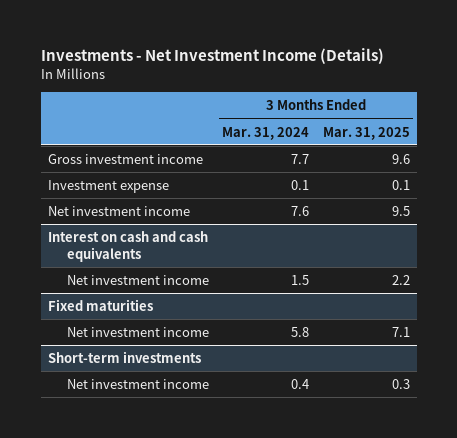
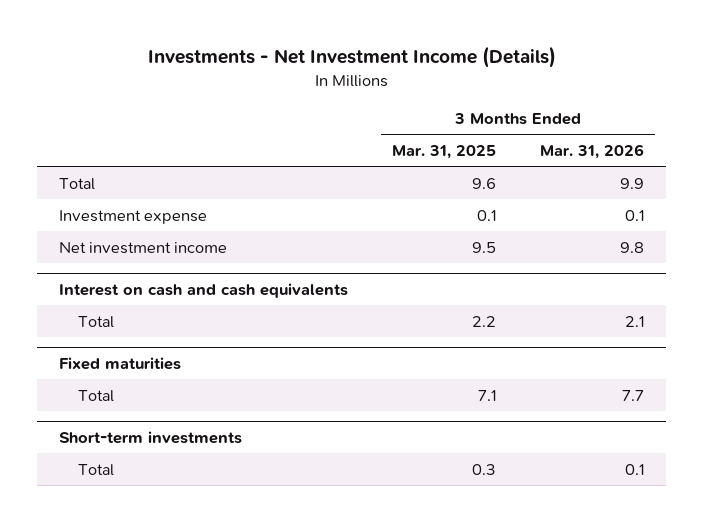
[222,126,310,140] Mar. 31, 2024 -> none
none -> [539,143,644,159] Mar. 31, 2026
[47,153,203,164] Gross investment income -> [59,177,96,190] Total
[67,274,210,285] Net investment income -> none
none -> [78,315,115,328] Total
[67,326,210,337] Net investment income -> none
none -> [78,389,115,402] Total
[67,378,210,389] Net investment income -> none
none -> [78,463,115,476] Total

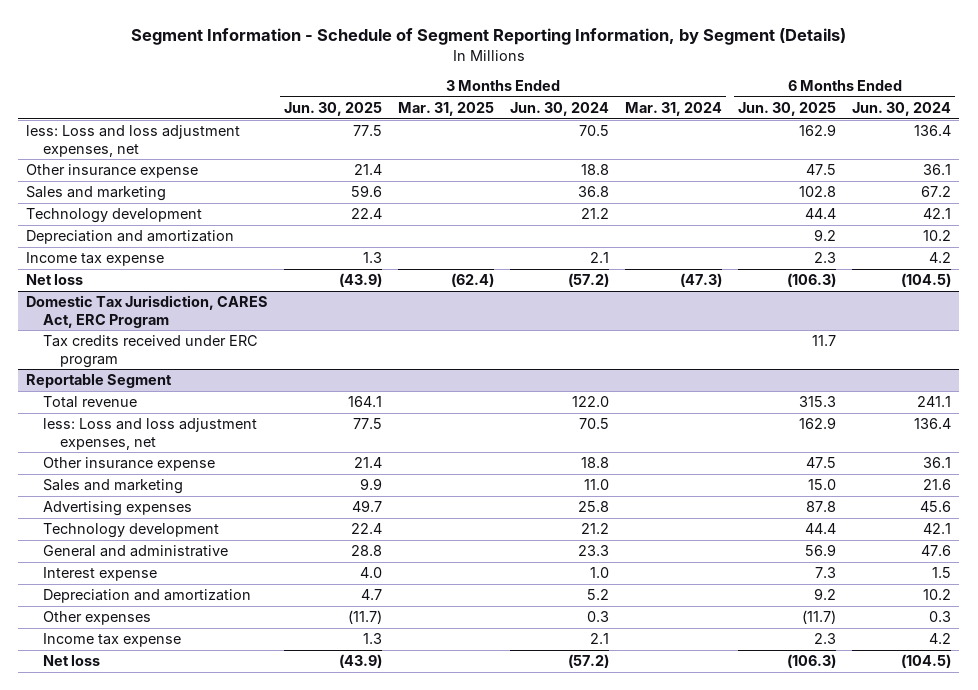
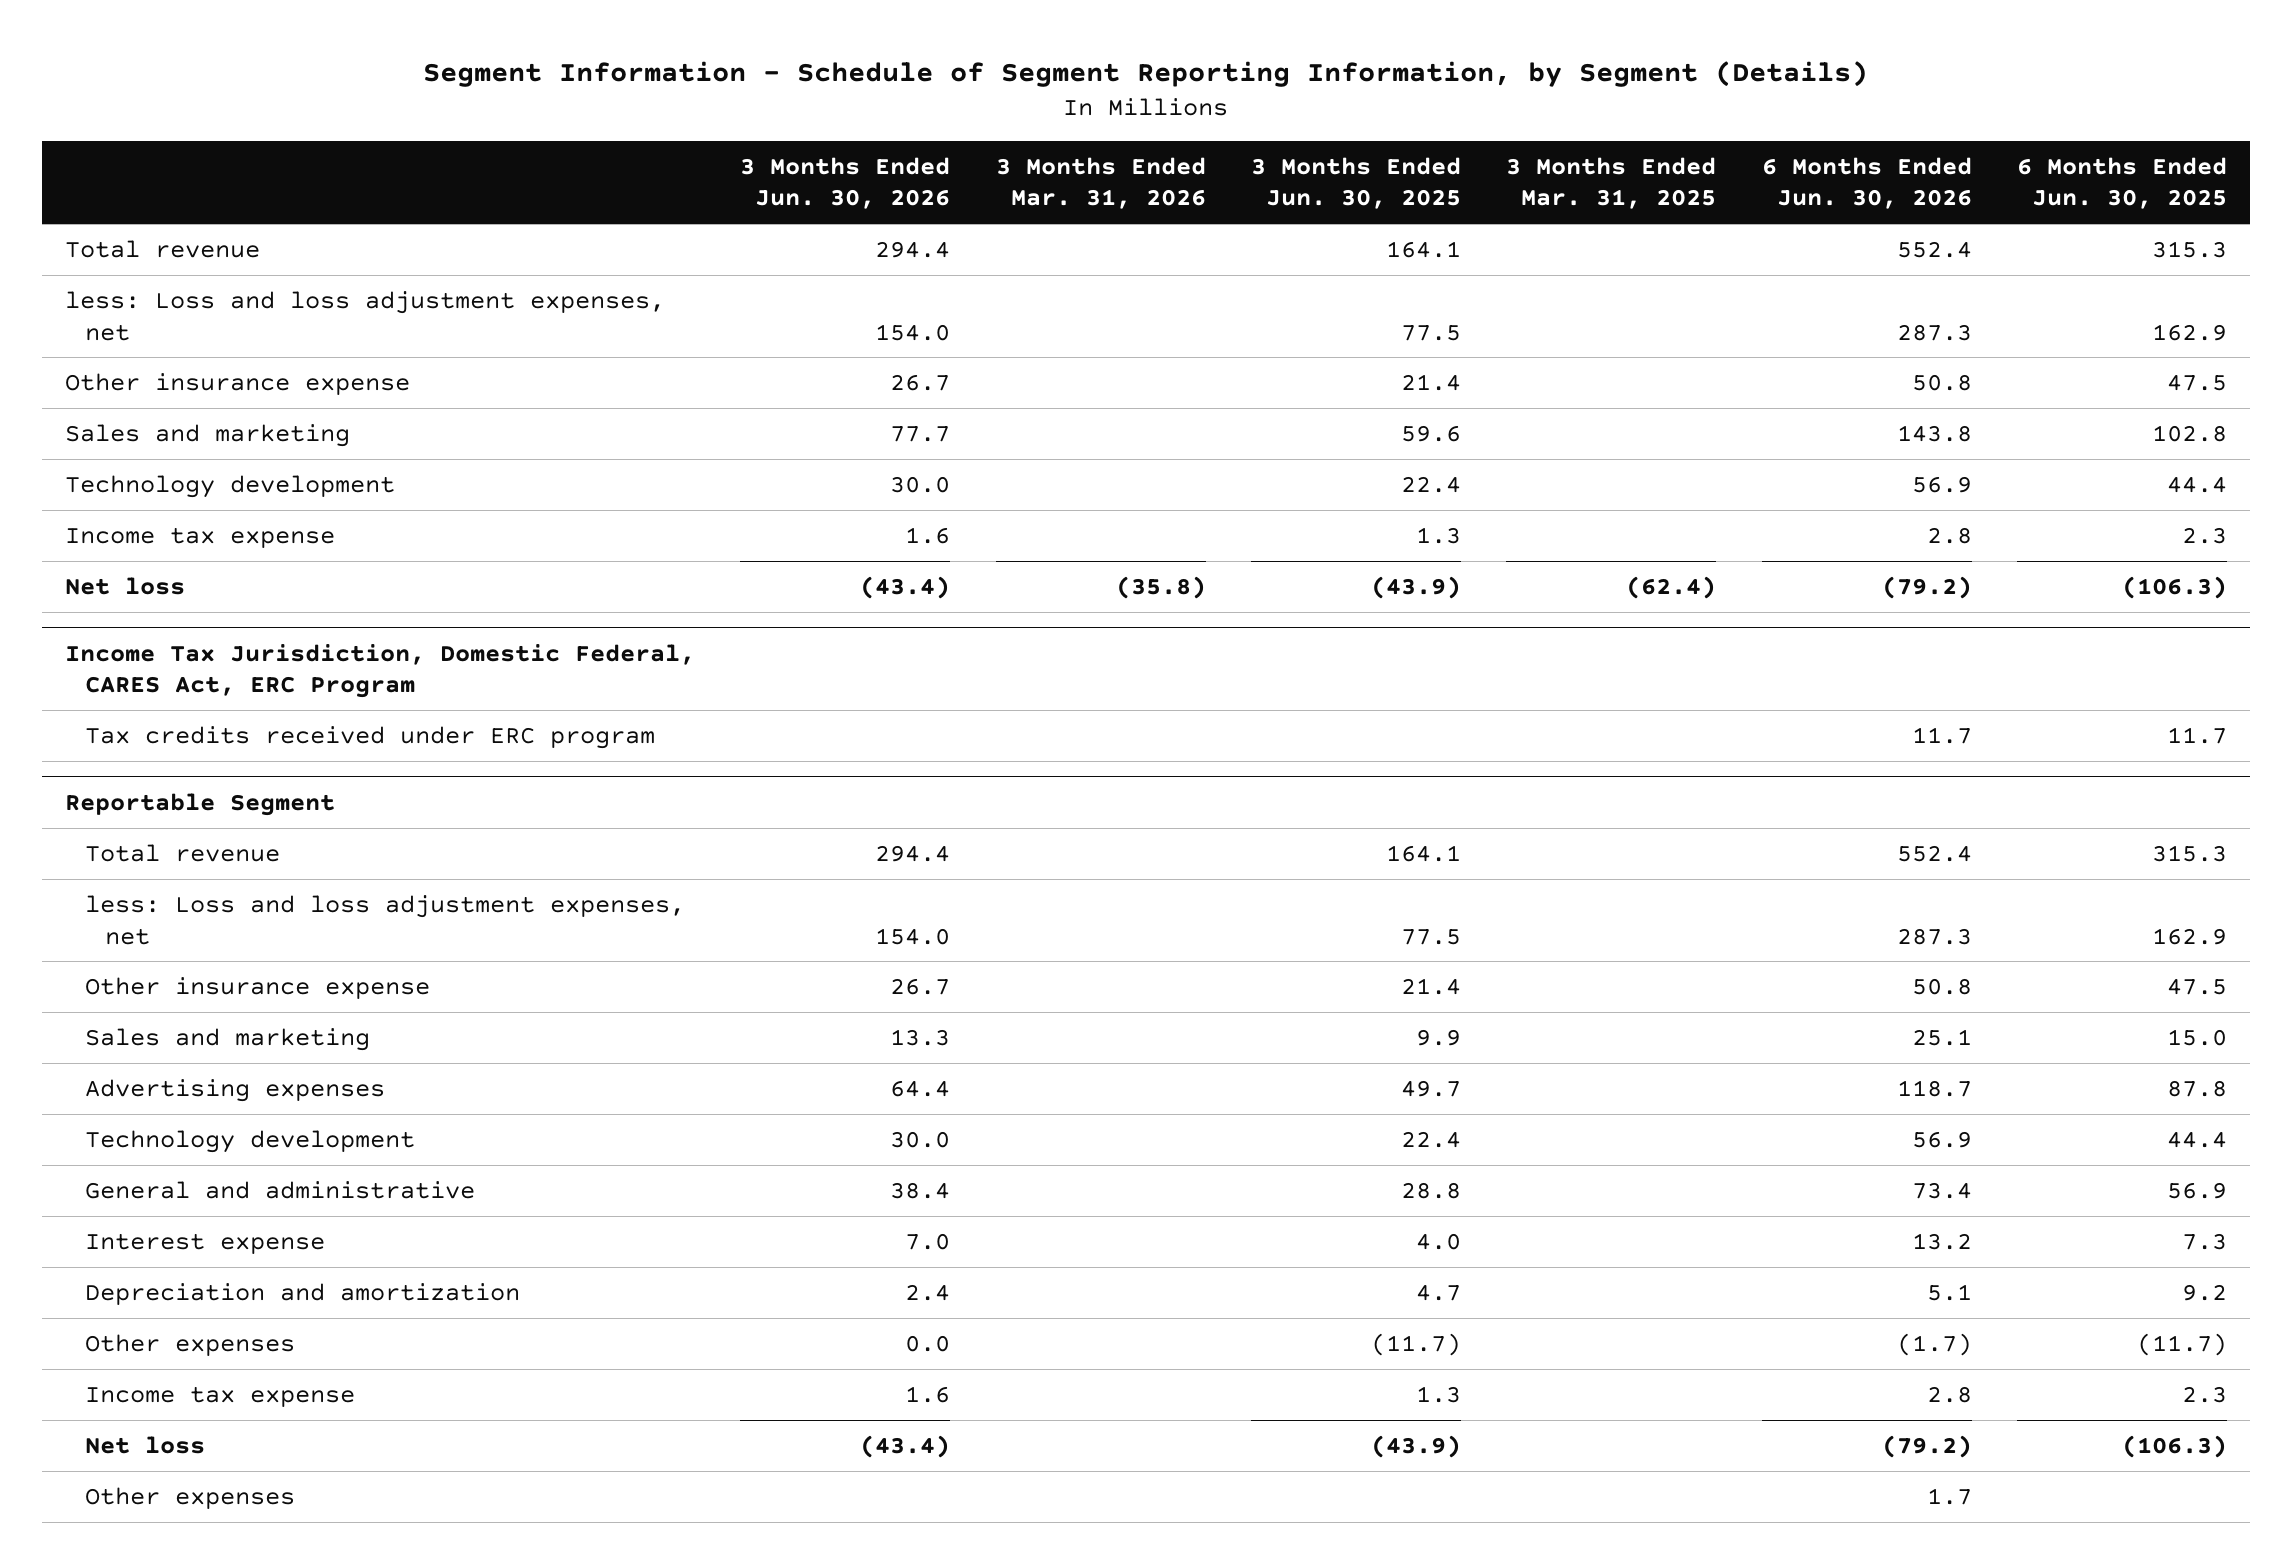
[510,102,610,117] Jun. 30, 2024 -> none
[625,102,723,117] Mar. 31, 2024 -> none
[852,102,952,117] Jun. 30, 2024 -> none
none -> [740,156,951,210] 3 Months Ended Jun. 30, 2026
none -> [995,156,1206,210] 3 Months Ended Mar. 31, 2026
none -> [1761,156,1972,210] 6 Months Ended Jun. 30, 2026
none -> [64,239,260,258] Total revenue
[26,230,235,245] Depreciation and amortization -> none
[26,295,269,328] Domestic Tax Jurisdiction, CARES Act, ERC Program -> [64,643,695,699] Income Tax Jurisdiction, Domestic Federal, CARES Act, ERC Program
none -> [85,1486,296,1509] Other expenses

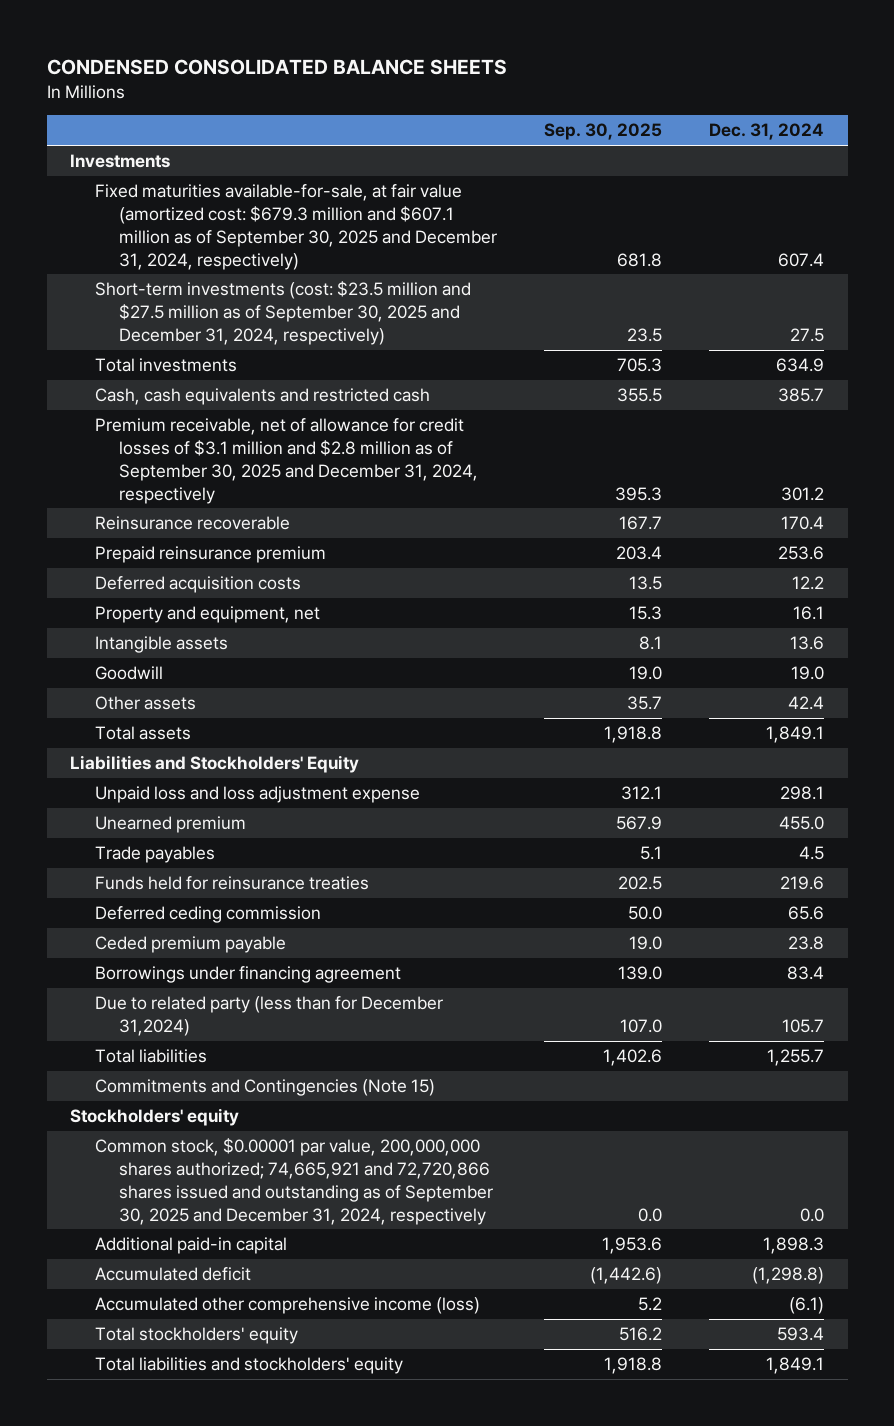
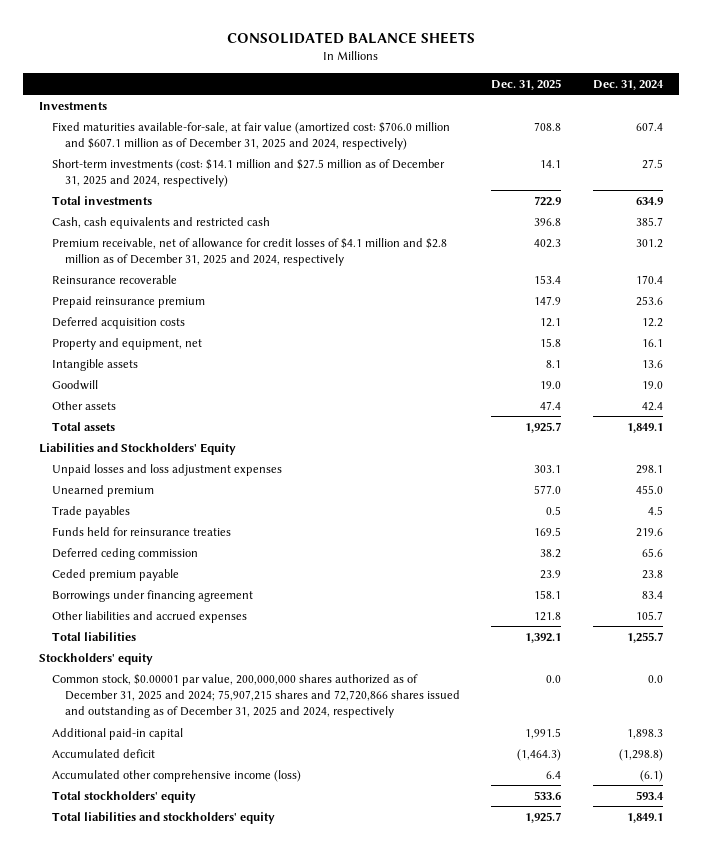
[46,58,507,75] CONDENSED CONSOLIDATED BALANCE SHEETS -> [227,32,476,45] CONSOLIDATED BALANCE SHEETS
[544,123,663,141] Sep. 30, 2025 -> none
none -> [491,78,562,90] Dec. 31, 2025
[94,184,498,270] Fixed maturities available-for-sale, at fair value (amortized cost: $679.3 million and $607.1 million as of September 30, 2025 and December 31, 2024, respectively) -> [51,121,450,150] Fixed maturities available-for-sale, at fair value (amortized cost: $706.0 million and $607.1 million as of December 31, 2025 and 2024, respectively)
[94,281,471,345] Short-term investments (cost: $23.5 million and $27.5 million as of September 30, 2025 and December 31, 2024, respectively) -> [51,158,445,187] Short-term investments (cost: $14.1 million and $27.5 million as of December 31, 2025 and 2024, respectively)
[94,418,479,504] Premium receivable, net of allowance for credit losses of $3.1 million and $2.8 million as of September 30, 2025 and December 31, 2024, respectively -> [51,237,447,266] Premium receivable, net of allowance for credit losses of $4.1 million and $2.8 million as of December 31, 2025 and 2024, respectively
[94,786,420,804] Unpaid loss and loss adjustment expense -> [51,463,282,476] Unpaid losses and loss adjustment expenses
[94,996,443,1037] Due to related party (less than for December 31,2024) -> [51,610,247,623] Other liabilities and accrued expenses
[94,1079,435,1097] Commitments and Contingencies (Note 15) -> none
[94,1138,494,1225] Common stock, $0.00001 par value, 200,000,000 shares authorized; 74,665,921 and 72,720,866 shares issued and outstanding as of September 30, 2025 and December 31, 2024, respectively -> [51,673,460,719] Common stock, $0.00001 par value, 200,000,000 shares authorized as of December 31, 2025 and 2024; 75,907,215 shares and 72,720,866 shares issued and outstanding as of December 31, 2025 and 2024, respectively

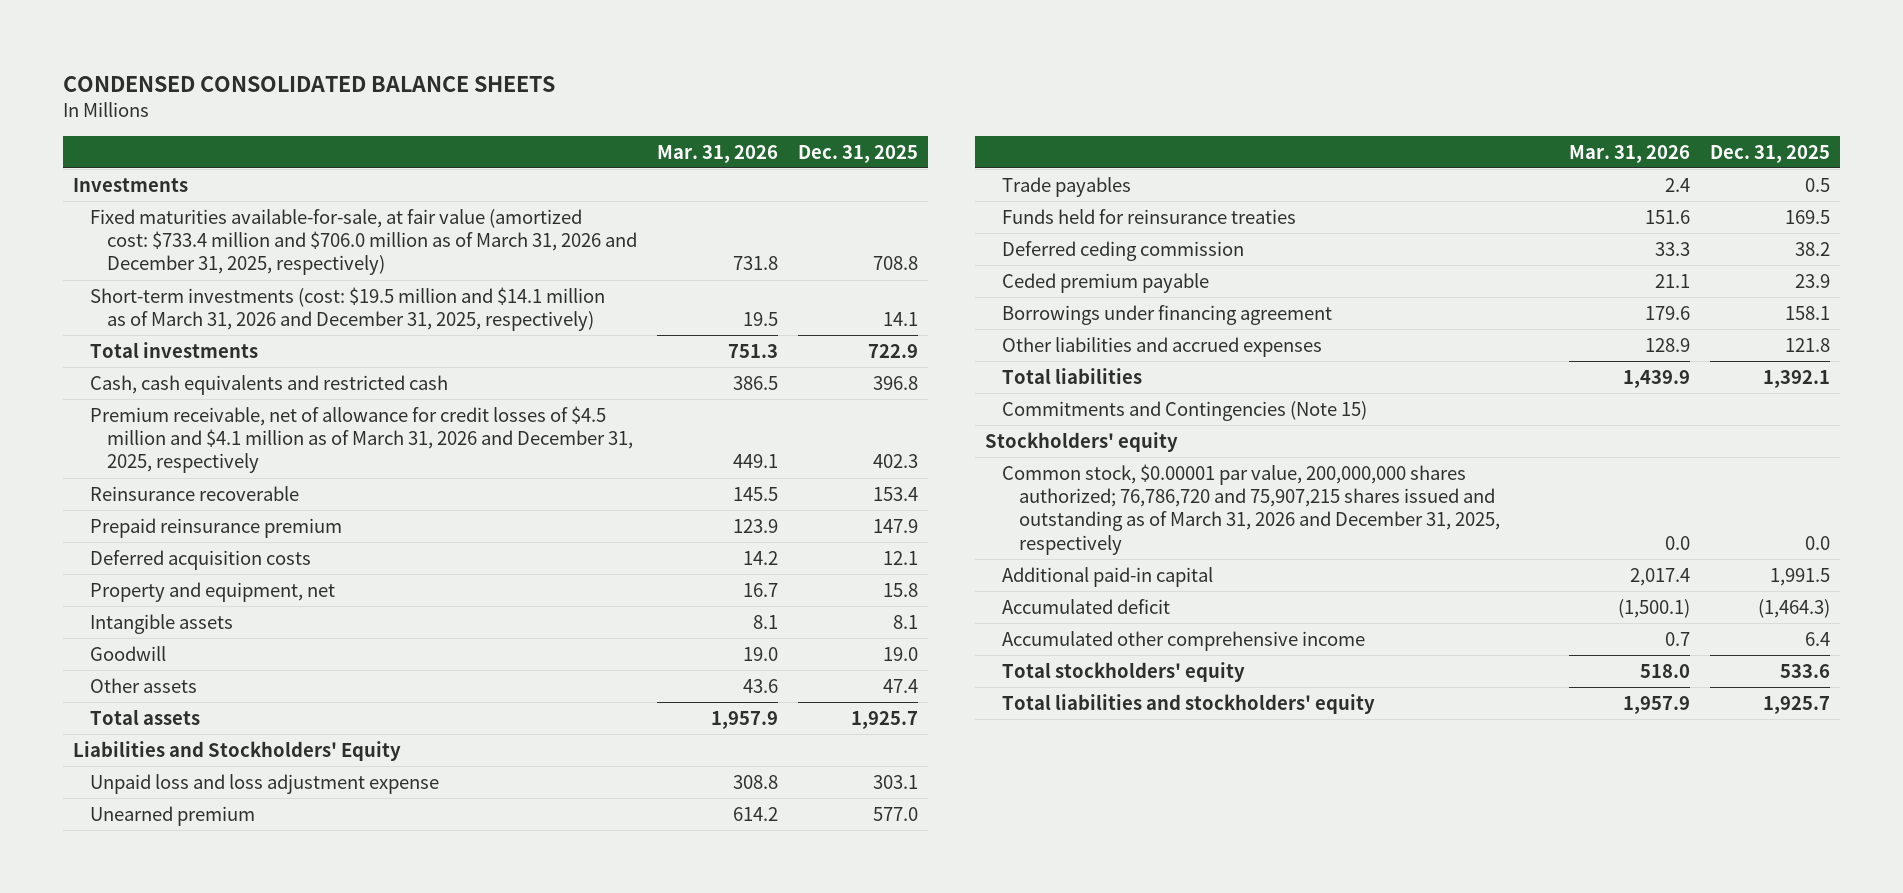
[227,32,476,45] CONSOLIDATED BALANCE SHEETS -> [62,75,555,92] CONDENSED CONSOLIDATED BALANCE SHEETS
[592,79,664,90] Dec. 31, 2024 -> none
none -> [657,144,779,163] Mar. 31, 2026
[51,121,450,150] Fixed maturities available-for-sale, at fair value (amortized cost: $706.0 million and $607.1 million as of December 31, 2025 and 2024, respectively) -> [89,208,637,276] Fixed maturities available-for-sale, at fair value (amortized cost: $733.4 million and $706.0 million as of March 31, 2026 and December 31, 2025, respectively)
[51,158,445,187] Short-term investments (cost: $14.1 million and $27.5 million as of December 31, 2025 and 2024, respectively) -> [89,286,605,332] Short-term investments (cost: $19.5 million and $14.1 million as of March 31, 2026 and December 31, 2025, respectively)
[51,237,447,266] Premium receivable, net of allowance for credit losses of $4.1 million and $2.8 million as of December 31, 2025 and 2024, respectively -> [89,405,633,474] Premium receivable, net of allowance for credit losses of $4.5 million and $4.1 million as of March 31, 2026 and December 31, 2025, respectively
[51,463,282,476] Unpaid losses and loss adjustment expenses -> [89,773,439,794] Unpaid loss and loss adjustment expense
none -> [1002,400,1368,421] Commitments and Contingencies (Note 15)
[51,673,460,719] Common stock, $0.00001 par value, 200,000,000 shares authorized as of December 31, 2025 and 2024; 75,907,215 shares and 72,720,866 shares issued and outstanding as of December 31, 2025 and 2024, respectively -> [1002,463,1501,555] Common stock, $0.00001 par value, 200,000,000 shares authorized; 76,786,720 and 75,907,215 shares issued and outstanding as of March 31, 2026 and December 31, 2025, respectively
[51,769,301,782] Accumulated other comprehensive income (loss) -> [1002,630,1366,651] Accumulated other comprehensive income

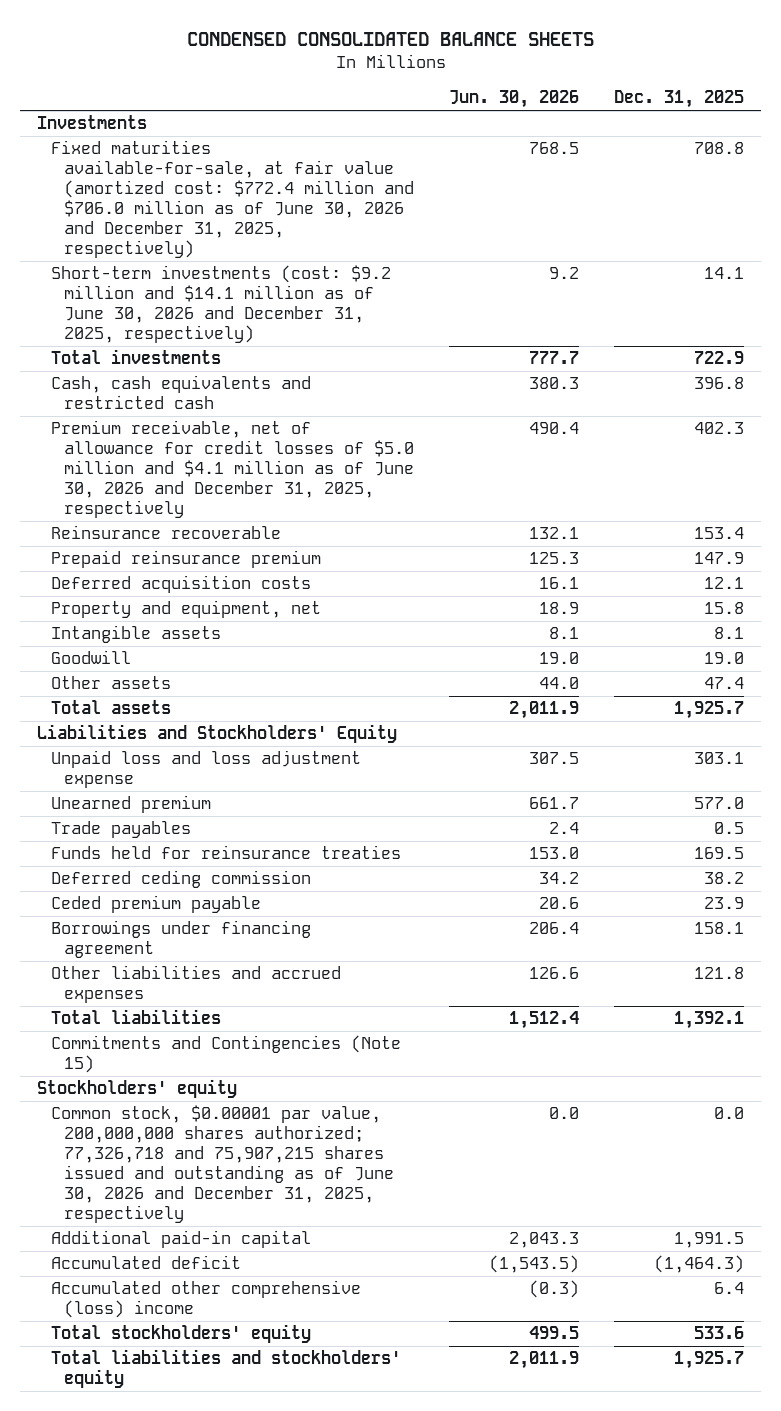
[657,144,779,163] Mar. 31, 2026 -> none
none -> [448,90,579,109] Jun. 30, 2026
[89,208,637,276] Fixed maturities available-for-sale, at fair value (amortized cost: $733.4 million and $706.0 million as of March 31, 2026 and December 31, 2025, respectively) -> [50,140,414,259] Fixed maturities available-for-sale, at fair value (amortized cost: $772.4 million and $706.0 million as of June 30, 2026 and December 31, 2025, respectively)
[89,286,605,332] Short-term investments (cost: $19.5 million and $14.1 million as of March 31, 2026 and December 31, 2025, respectively) -> [50,265,391,344] Short-term investments (cost: $9.2 million and $14.1 million as of June 30, 2026 and December 31, 2025, respectively)
[89,405,633,474] Premium receivable, net of allowance for credit losses of $4.5 million and $4.1 million as of March 31, 2026 and December 31, 2025, respectively -> [50,420,414,519] Premium receivable, net of allowance for credit losses of $5.0 million and $4.1 million as of June 30, 2026 and December 31, 2025, respectively
[1002,463,1501,555] Common stock, $0.00001 par value, 200,000,000 shares authorized; 76,786,720 and 75,907,215 shares issued and outstanding as of March 31, 2026 and December 31, 2025, respectively -> [50,1105,394,1224] Common stock, $0.00001 par value, 200,000,000 shares authorized; 77,326,718 and 75,907,215 shares issued and outstanding as of June 30, 2026 and December 31, 2025, respectively
[1002,630,1366,651] Accumulated other comprehensive income -> [50,1280,361,1319] Accumulated other comprehensive (loss) income

